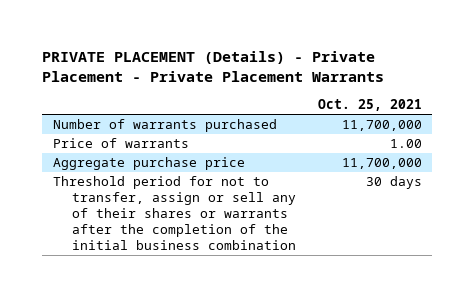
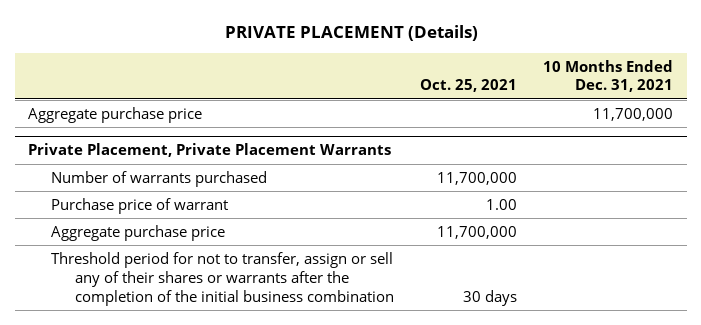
[42,51,385,83] PRIVATE PLACEMENT (Details) - Private Placement - Private Placement Warrants -> [224,24,478,41] PRIVATE PLACEMENT (Details)
none -> [543,59,674,93] 10 Months Ended Dec. 31, 2021
none -> [27,106,202,123] Aggregate purchase price
none -> [27,143,391,158] Private Placement, Private Placement Warrants
[52,138,189,149] Price of warrants -> [51,197,229,214] Purchase price of warrant

